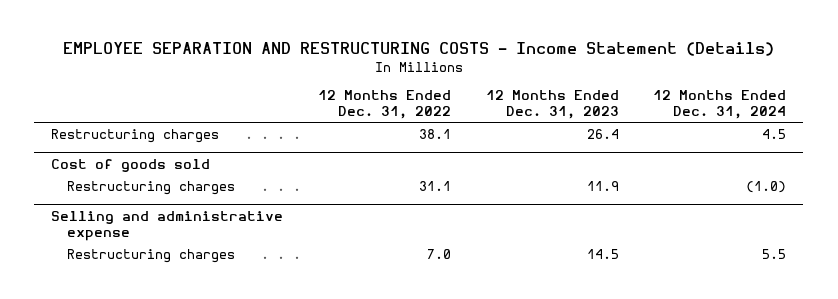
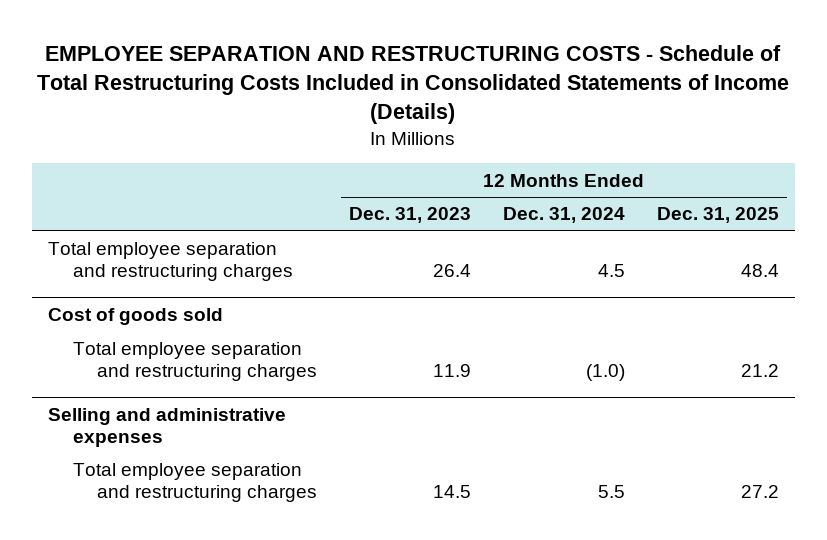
[62,42,774,57] EMPLOYEE SEPARATION AND RESTRUCTURING COSTS - Income Statement (Details) -> [37,45,790,125] EMPLOYEE SEPARATION AND RESTRUCTURING COSTS - Schedule of Total Restructuring Costs Included in Consolidated Statements of Income (Details)
[318,90,452,120] 12 Months Ended Dec. 31, 2022 -> none
none -> [656,207,779,224] Dec. 31, 2025
[51,128,220,143] Restructuring charges -> [47,242,293,282] Total employee separation and restructuring charges
[66,180,235,195] Restructuring charges -> [72,342,318,382] Total employee separation and restructuring charges
[51,210,284,241] Selling and administrative expense -> [47,408,286,447] Selling and administrative expenses
[66,248,235,263] Restructuring charges -> [72,463,318,503] Total employee separation and restructuring charges

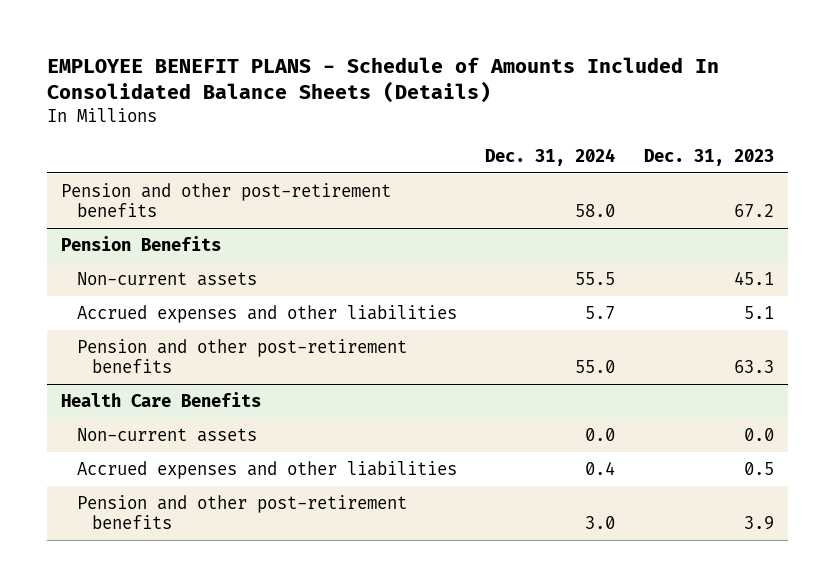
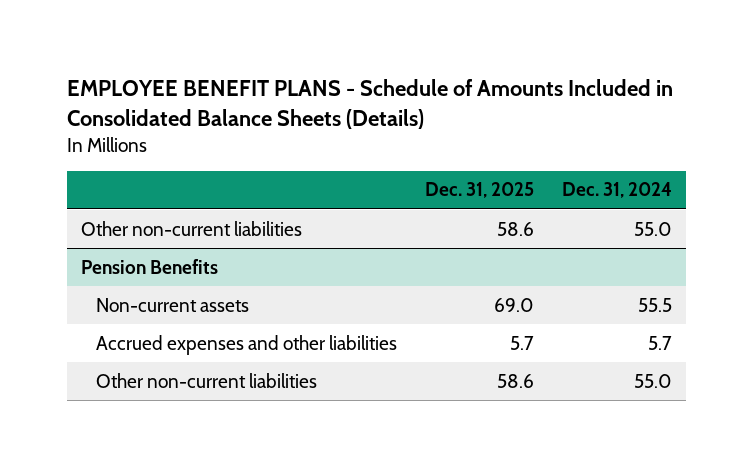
[46,57,719,104] EMPLOYEE BENEFIT PLANS - Schedule of Amounts Included In Consolidated Balance Sheets (Details) -> [66,79,673,129] EMPLOYEE BENEFIT PLANS - Schedule of Amounts Included in Consolidated Balance Sheets (Details)
[643,149,774,167] Dec. 31, 2023 -> none
none -> [424,182,534,199] Dec. 31, 2025
[60,182,391,218] Pension and other post-retirement benefits -> none
none -> [80,220,302,236] Other non-current liabilities
[60,391,261,407] Health Care Benefits -> none
[76,427,257,442] Non-current assets -> none
[76,460,457,479] Accrued expenses and other liabilities -> none
[76,494,407,530] Pension and other post-retirement benefits -> none
[76,338,407,374] Pension and other post-retirement benefits -> [95,372,317,388] Other non-current liabilities

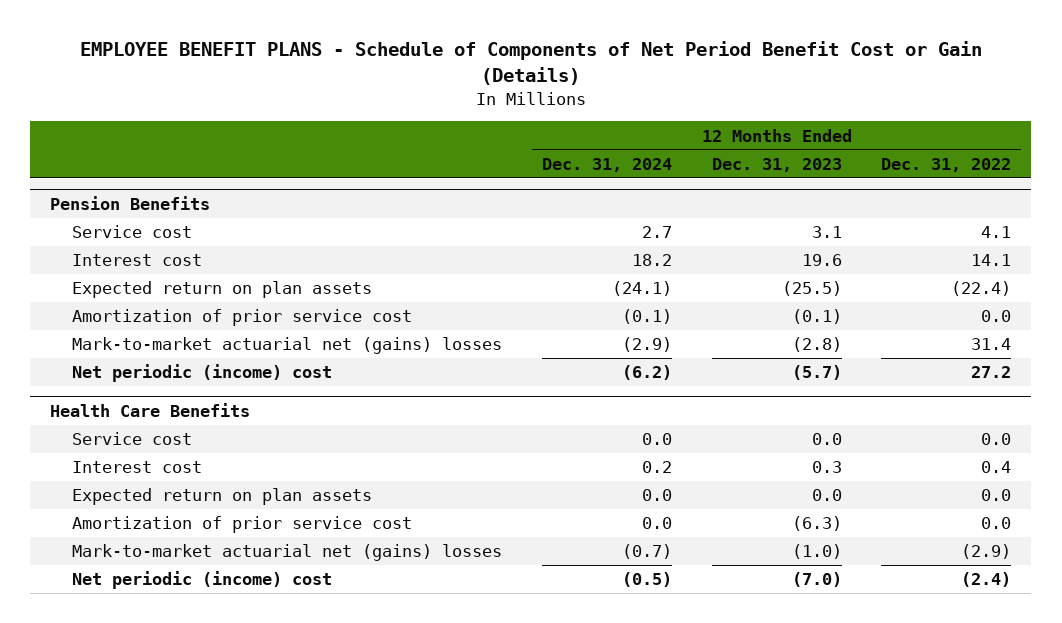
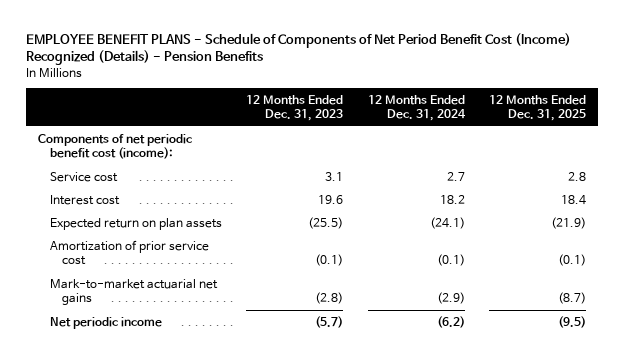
[79,41,982,86] EMPLOYEE BENEFIT PLANS - Schedule of Components of Net Period Benefit Cost or Gain (Details) -> [26,32,572,66] EMPLOYEE BENEFIT PLANS - Schedule of Components of Net Period Benefit Cost (Income) Recognized (Details) - Pension Benefits
[881,157,1012,172] Dec. 31, 2022 -> none
none -> [489,94,587,122] 12 Months Ended Dec. 31, 2025
[50,195,211,210] Pension Benefits -> none
none -> [38,133,193,160] Components of net periodic benefit cost (income):
[50,402,251,417] Health Care Benefits -> none
[72,432,193,446] Service cost -> none
[72,461,203,474] Interest cost -> none
[72,488,373,506] Expected return on plan assets -> none
[72,516,413,534] Amortization of prior service cost -> none
[72,544,503,562] Mark-to-market actuarial net (gains) losses -> none
[72,571,333,590] Net periodic (income) cost -> none
[72,337,503,355] Mark-to-market actuarial net (gains) losses -> [49,278,218,306] Mark-to-market actuarial net gains
[72,364,333,383] Net periodic (income) cost -> [49,316,162,329] Net periodic income

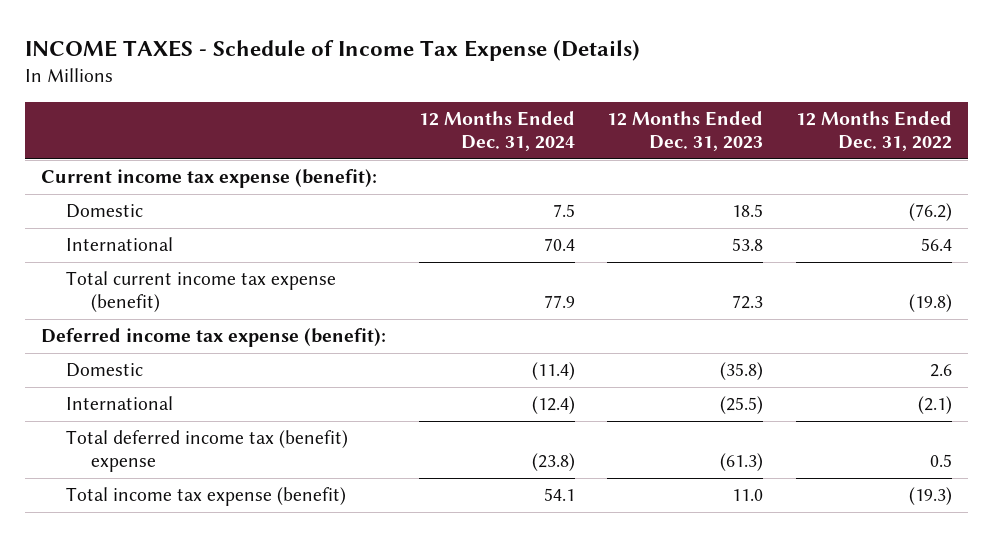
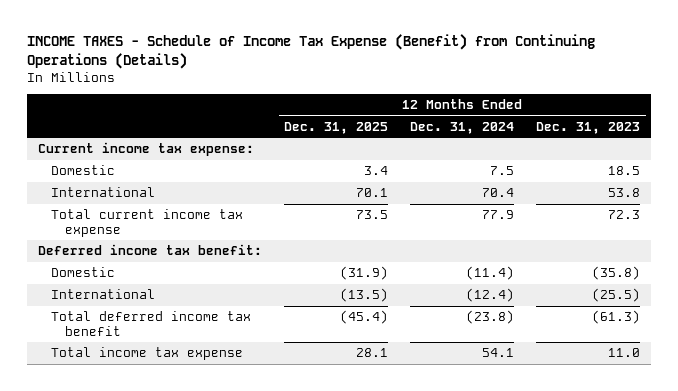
[25,39,641,61] INCOME TAXES - Schedule of Income Tax Expense (Details) -> [26,34,595,70] INCOME TAXES - Schedule of Income Tax Expense (Benefit) from Continuing Operations (Details)
[795,111,952,152] 12 Months Ended Dec. 31, 2022 -> none
none -> [284,121,389,134] Dec. 31, 2025
[41,169,378,189] Current income tax expense (benefit): -> [38,142,255,157] Current income tax expense:
[66,271,337,313] Total current income tax expense (benefit) -> [51,209,244,237] Total current income tax expense
[41,328,387,348] Deferred income tax expense (benefit): -> [38,244,263,256] Deferred income tax benefit:
[66,430,349,473] Total deferred income tax (benefit) expense -> [51,311,252,336] Total deferred income tax benefit
[66,487,347,507] Total income tax expense (benefit) -> [51,347,244,361] Total income tax expense

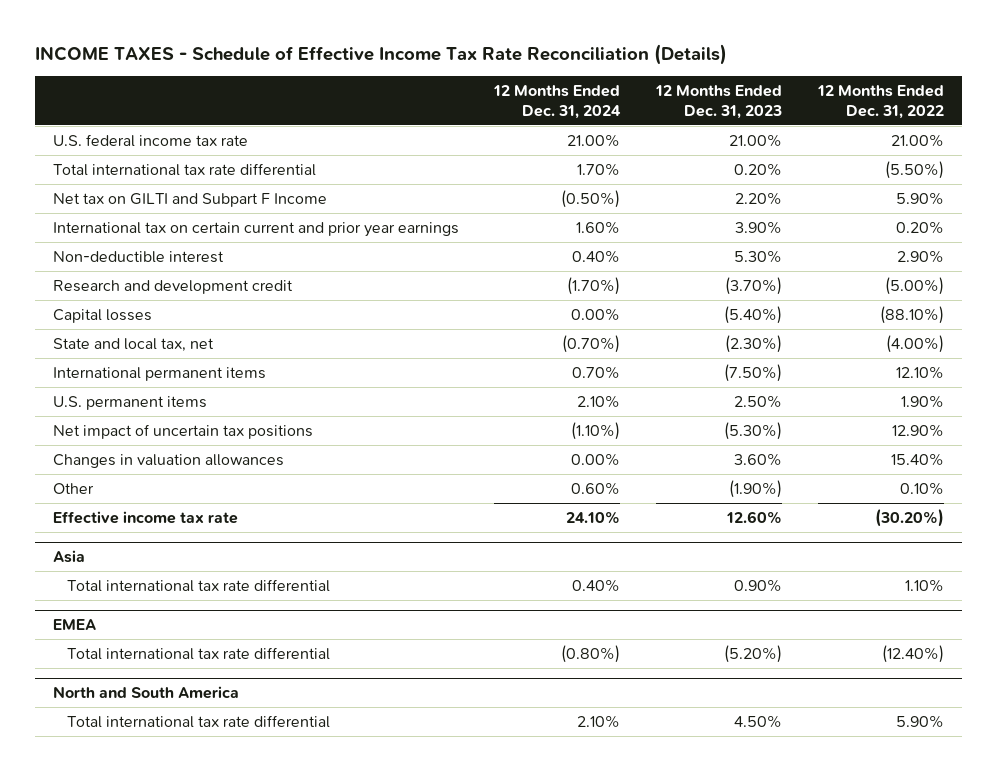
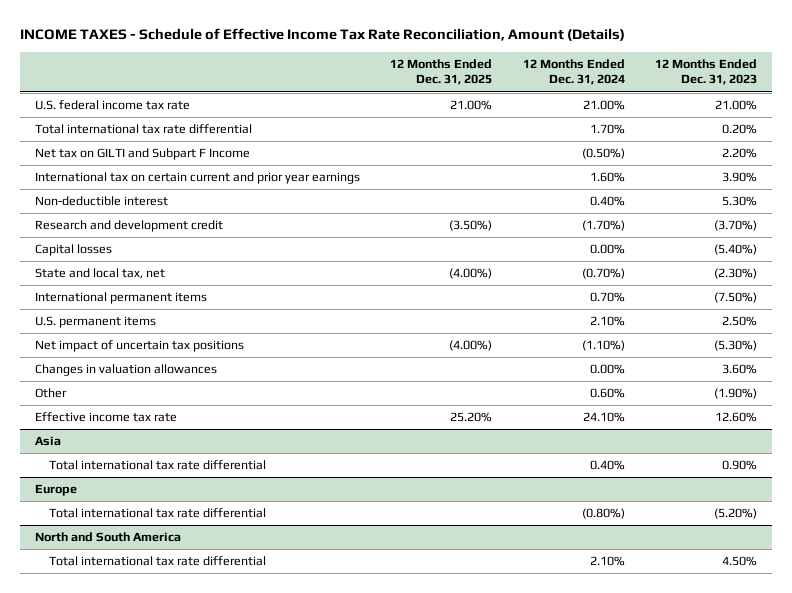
[34,43,727,65] INCOME TAXES - Schedule of Effective Income Tax Rate Reconciliation (Details) -> [19,28,625,42] INCOME TAXES - Schedule of Effective Income Tax Rate Reconciliation, Amount (Details)
[816,84,944,120] 12 Months Ended Dec. 31, 2022 -> none
none -> [390,59,493,86] 12 Months Ended Dec. 31, 2025
[52,618,96,630] EMEA -> [35,484,78,497] Europe

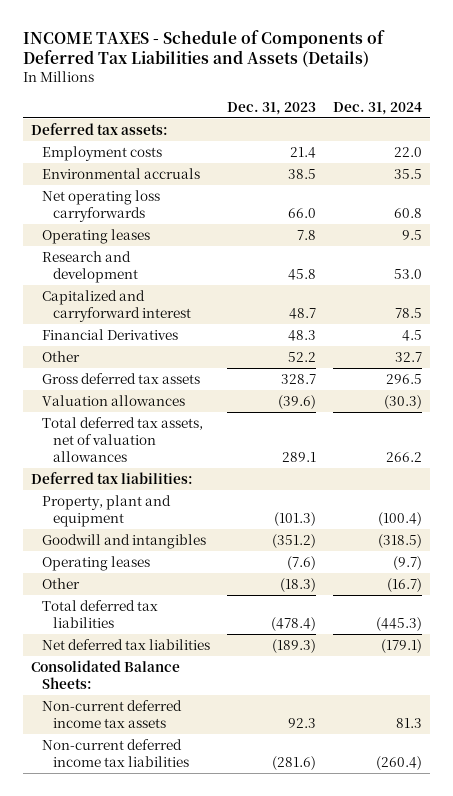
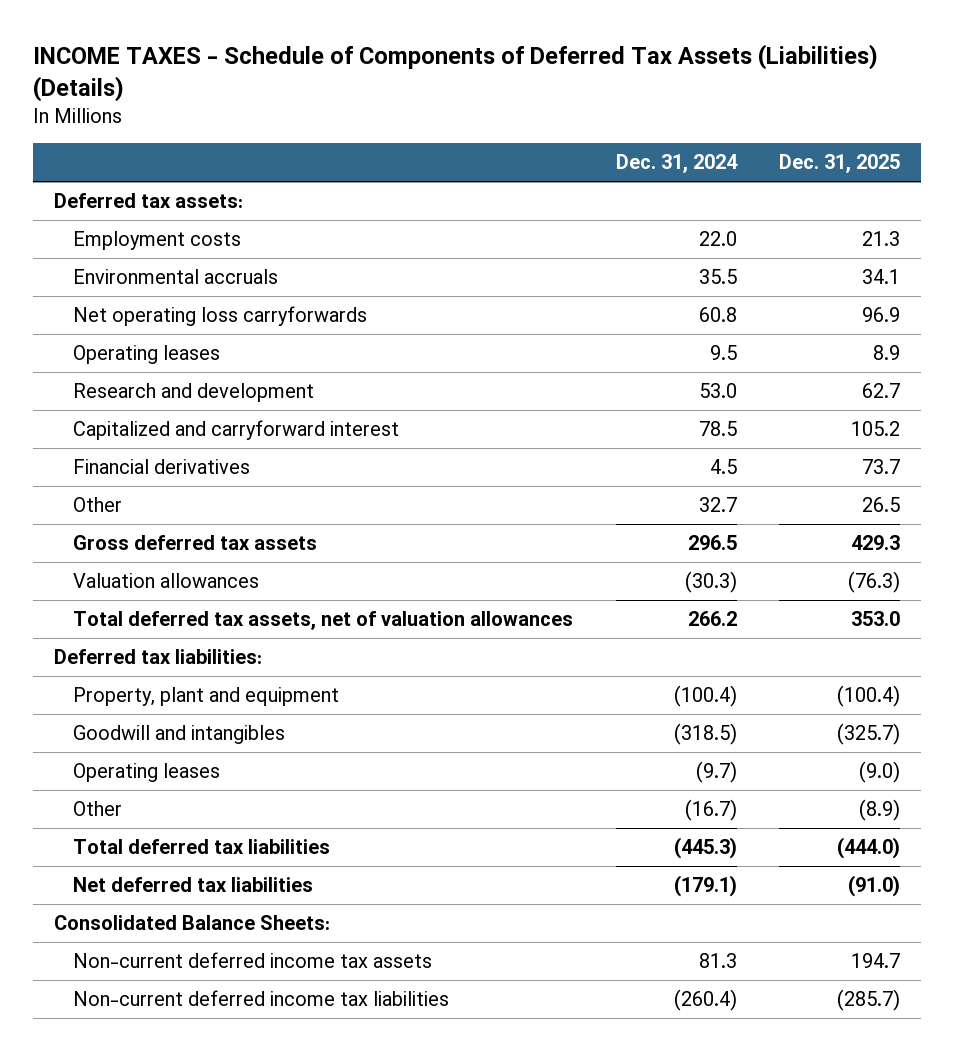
[23,29,386,68] INCOME TAXES - Schedule of Components of Deferred Tax Liabilities and Assets (Details) -> [32,44,878,102] INCOME TAXES - Schedule of Components of Deferred Tax Assets (Liabilities) (Details)
[226,101,316,115] Dec. 31, 2023 -> none
none -> [778,154,900,174] Dec. 31, 2025
[42,328,179,340] Financial Derivatives -> [73,459,251,475] Financial derivatives

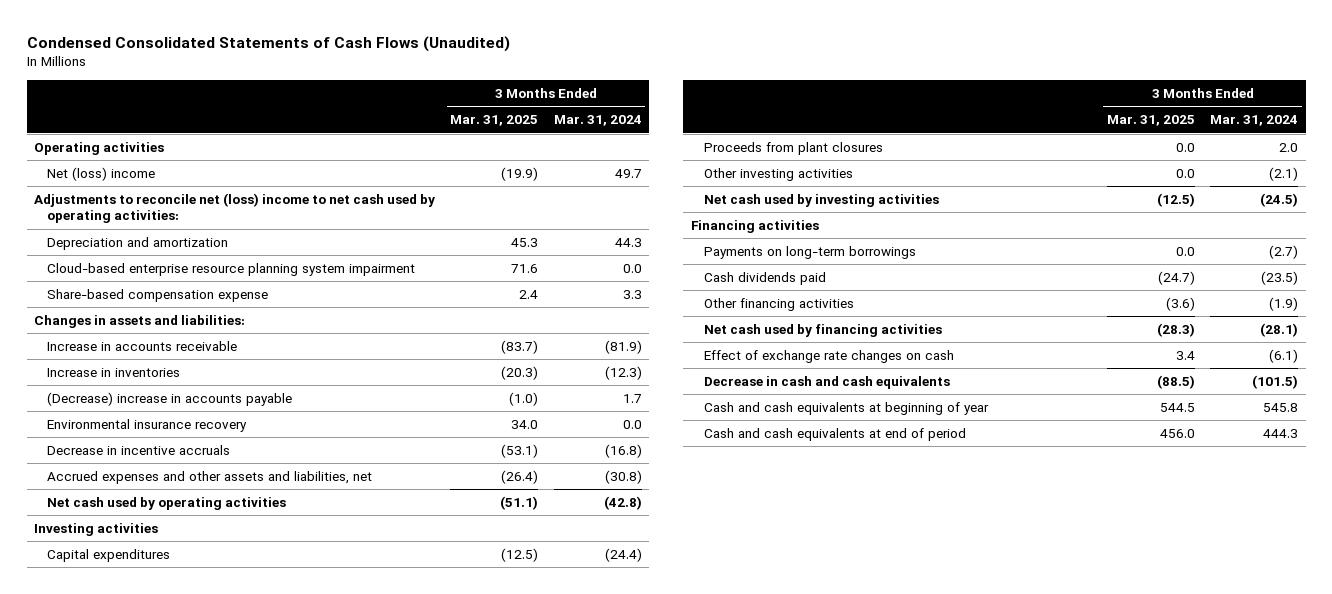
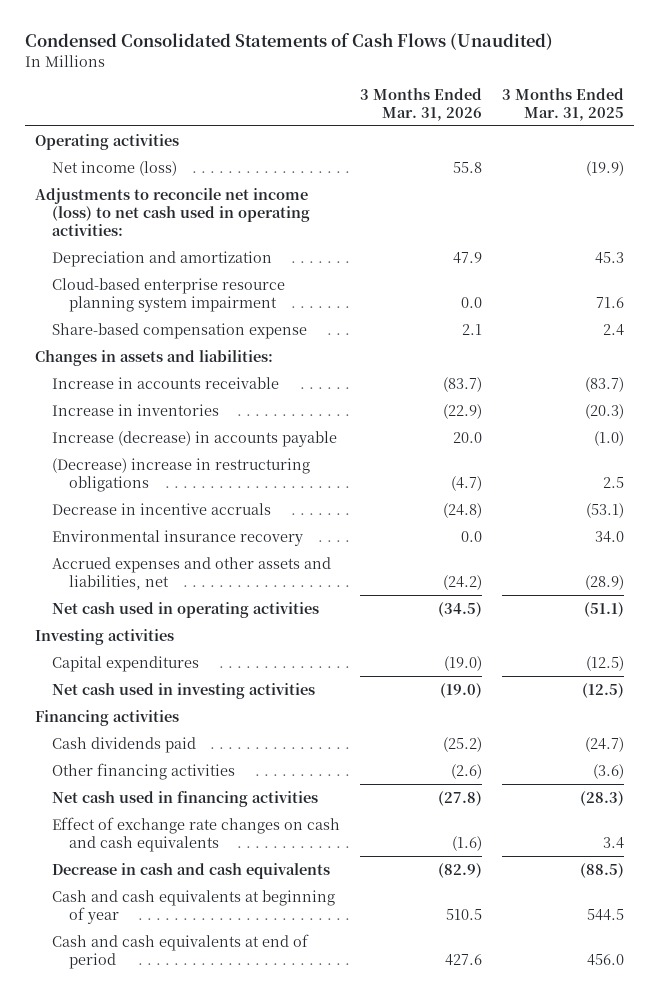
[553,115,642,127] Mar. 31, 2024 -> none
none -> [359,87,482,121] 3 Months Ended Mar. 31, 2026
[47,167,156,182] Net (loss) income -> [51,160,177,176] Net income (loss)
[34,193,436,224] Adjustments to reconcile net (loss) income to net cash used by operating activities: -> [35,187,310,236] Adjustments to reconcile net income (loss) to net cash used in operating activities:
[47,392,293,407] (Decrease) increase in accounts payable -> [51,430,337,447] Increase (decrease) in accounts payable
none -> [51,457,310,492] (Decrease) increase in restructuring obligations
[47,419,248,433] Environmental insurance recovery -> [51,529,303,546] Environmental insurance recovery
[501,470,539,485] (26.4) -> [584,574,624,590] (28.9)
[47,497,287,511] Net cash used by operating activities -> [51,601,319,618] Net cash used in operating activities
[703,142,883,156] Proceeds from plant closures -> none
[703,168,853,182] Other investing activities -> none
[703,194,939,208] Net cash used by investing activities -> [51,682,315,699] Net cash used in investing activities
[703,246,916,260] Payments on long-term borrowings -> none
[703,324,942,338] Net cash used by financing activities -> [51,790,318,807] Net cash used in financing activities
[703,350,954,364] Effect of exchange rate changes on cash -> [51,816,340,852] Effect of exchange rate changes on cash and cash equivalents

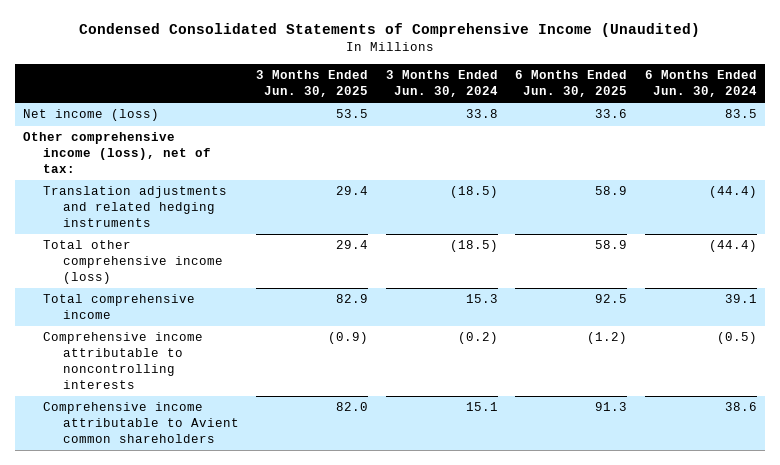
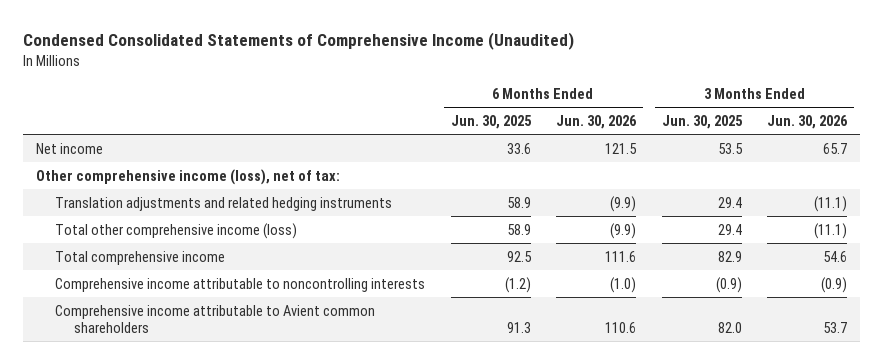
[385,70,498,98] 3 Months Ended Jun. 30, 2024 -> none
[644,70,757,98] 6 Months Ended Jun. 30, 2024 -> none
none -> [556,115,638,130] Jun. 30, 2026
none -> [767,115,849,130] Jun. 30, 2026
[23,109,160,122] Net income (loss) -> [36,142,104,154] Net income

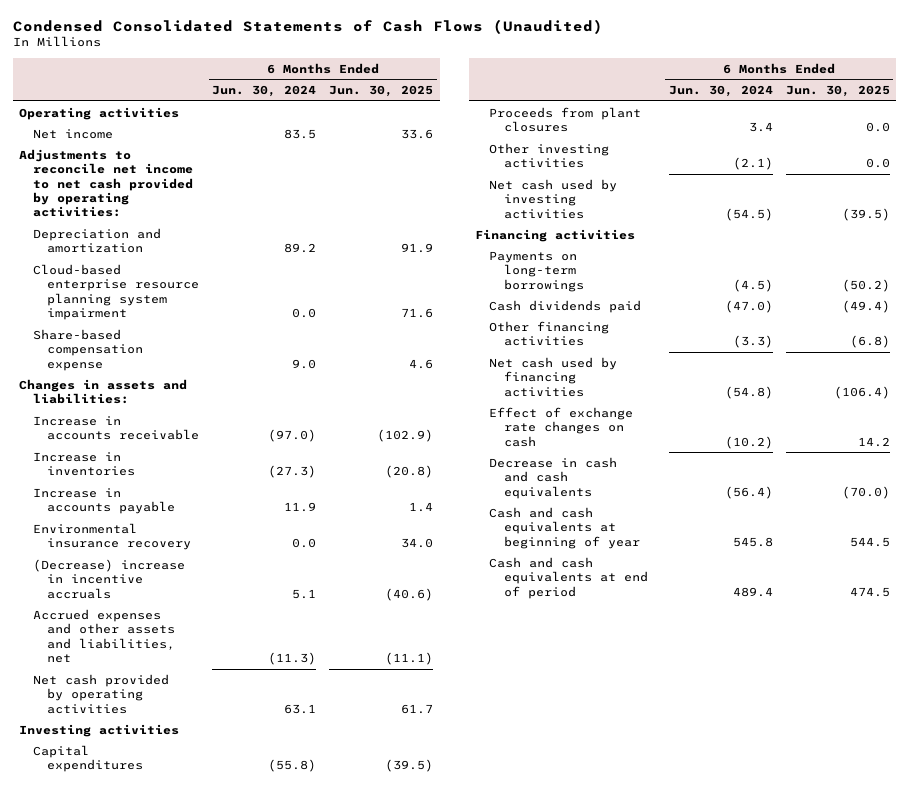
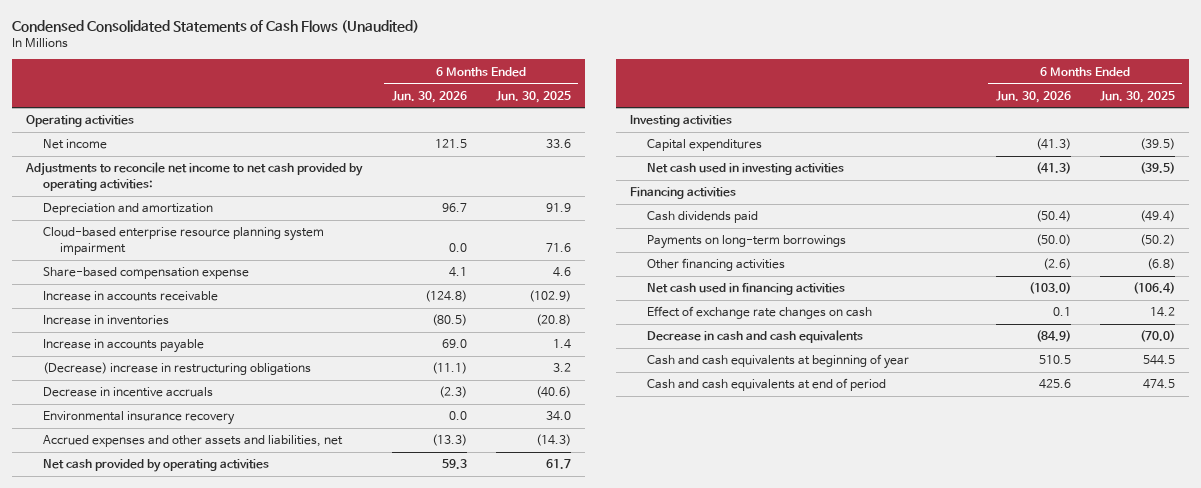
[212,84,317,97] Jun. 30, 2024 -> none
none -> [391,90,467,103] Jun. 30, 2026
[18,378,187,405] Changes in assets and liabilities: -> none
none -> [43,362,312,376] (Decrease) increase in restructuring obligations
none -> [43,387,214,398] Decrease in incentive accruals
[33,558,186,599] (Decrease) increase in incentive accruals -> none
[385,651,434,665] (11.1) -> [535,434,571,447] (14.3)
[489,106,642,133] Proceeds from plant closures -> none
[489,142,610,169] Other investing activities -> none
[489,178,618,219] Net cash used by investing activities -> [647,163,845,176] Net cash used in investing activities
[489,250,584,292] Payments on long-term borrowings -> [647,235,847,250] Payments on long-term borrowings
[489,356,618,397] Net cash used by financing activities -> [647,283,846,296] Net cash used in financing activities

